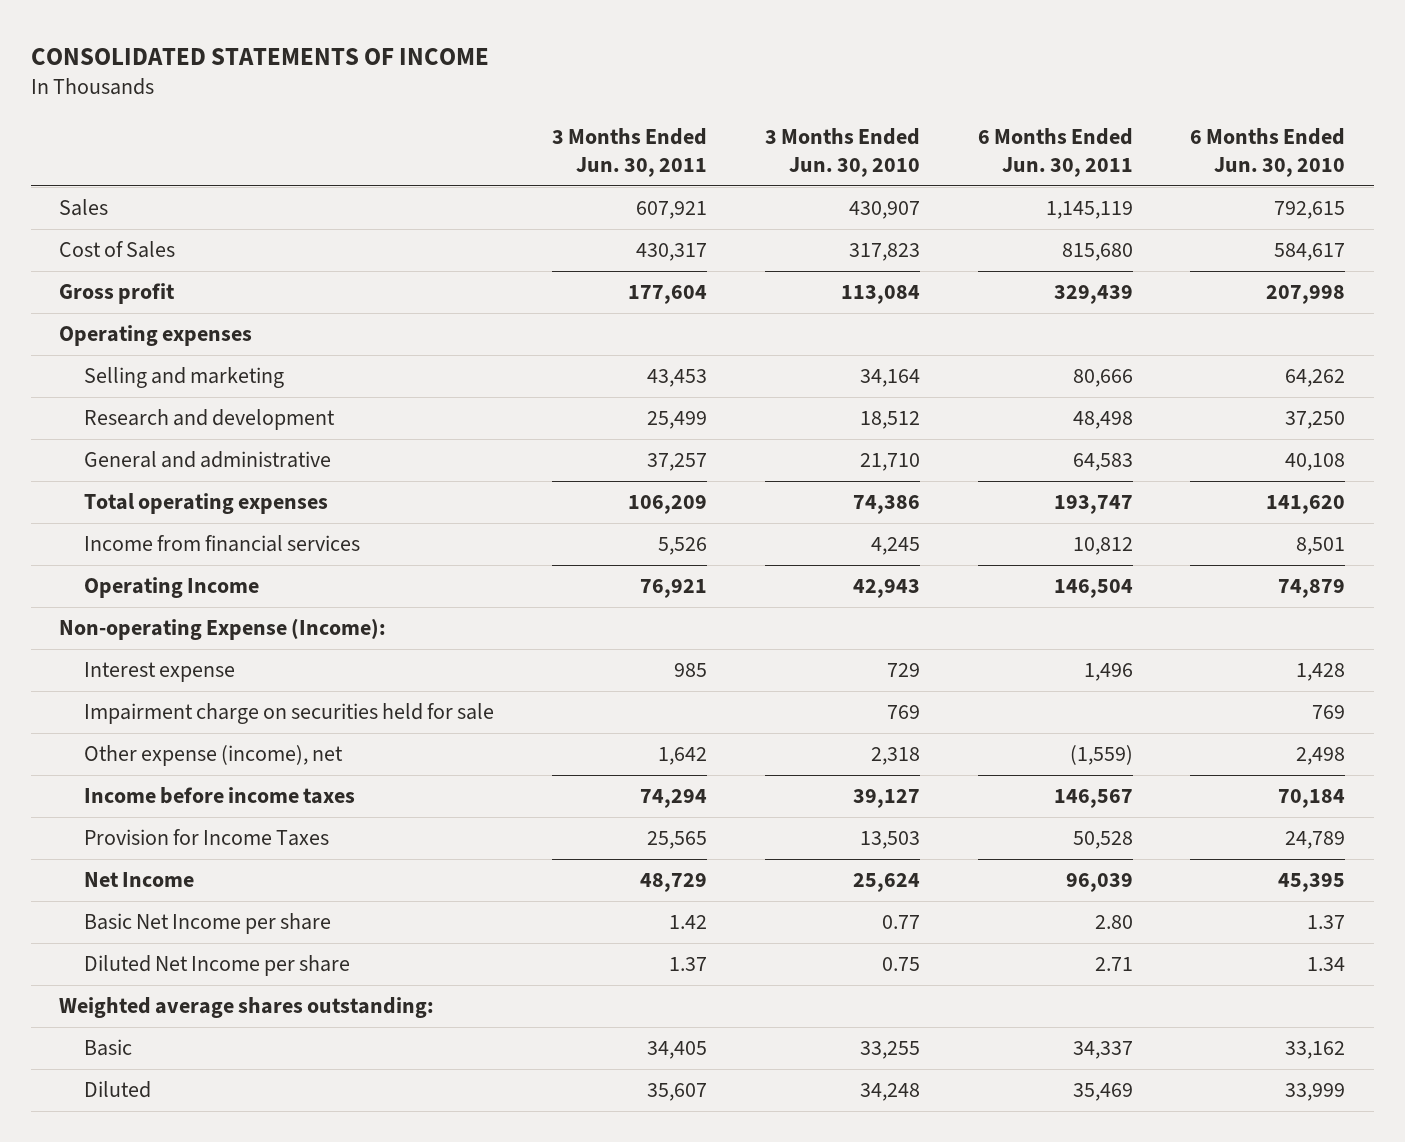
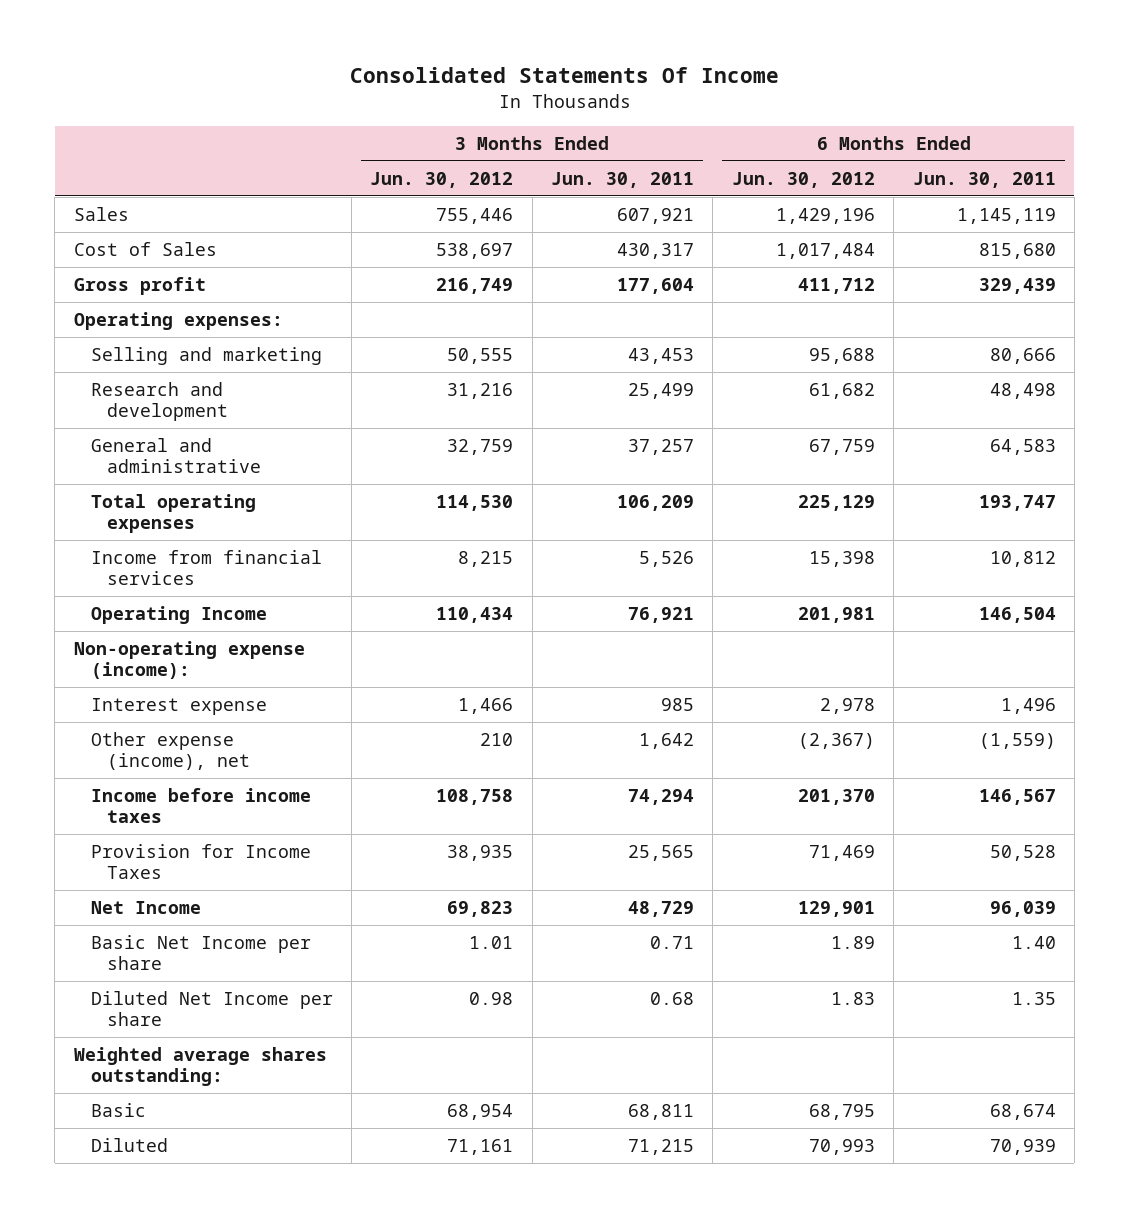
[30,47,489,65] CONSOLIDATED STATEMENTS OF INCOME -> [349,67,779,84] Consolidated Statements Of Income
[764,128,920,178] 3 Months Ended Jun. 30, 2010 -> none
[1190,128,1346,178] 6 Months Ended Jun. 30, 2010 -> none
none -> [370,171,514,188] Jun. 30, 2012
none -> [731,171,875,188] Jun. 30, 2012
[59,325,253,347] Operating expenses -> [73,312,283,331] Operating expenses:
[59,618,387,641] Non-operating Expense (Income): -> [73,641,305,680] Non-operating expense (income):
[84,703,495,725] Impairment charge on securities held for sale -> none
[669,915,708,930] 1.42 -> [650,936,695,950] 0.71
[1094,915,1133,930] 2.80 -> [1011,936,1056,950] 1.40
[669,957,708,972] 1.37 -> [650,992,695,1006] 0.68
[1094,957,1133,972] 2.71 -> [1011,992,1056,1006] 1.35
[647,1041,708,1060] 34,405 -> [628,1104,695,1121] 68,811
[1072,1041,1133,1060] 34,337 -> [989,1104,1056,1121] 68,674
[647,1083,708,1102] 35,607 -> [628,1139,695,1156] 71,215
[1072,1083,1133,1102] 35,469 -> [989,1139,1056,1156] 70,939

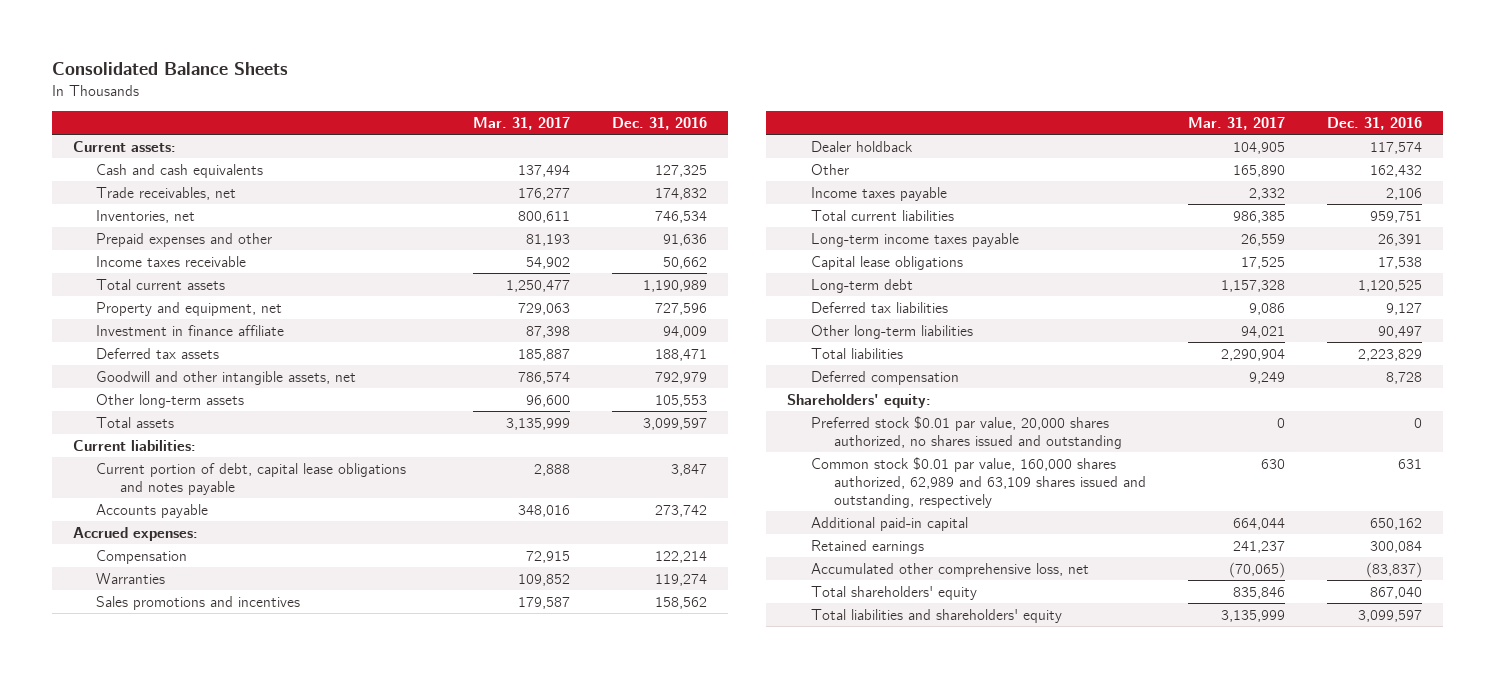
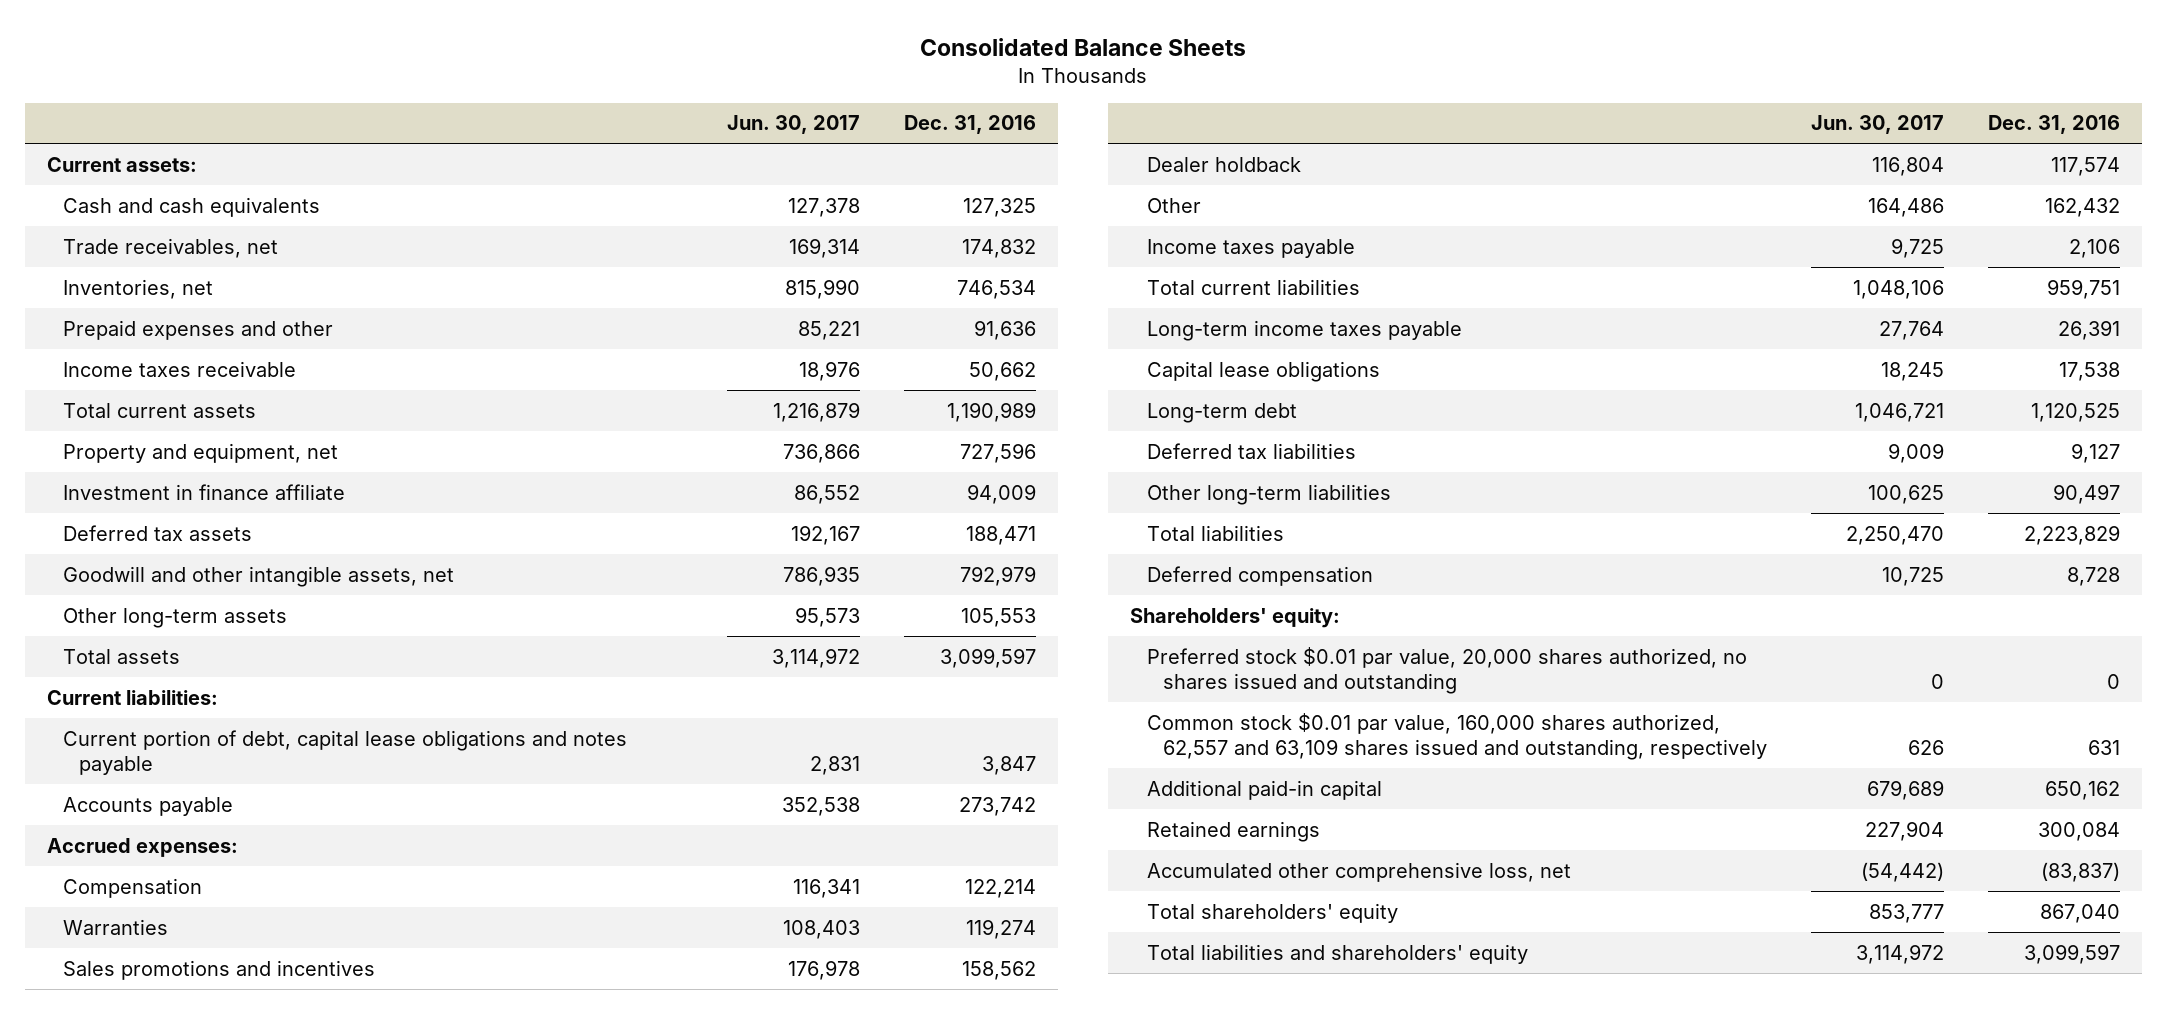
[473,116,571,130] Mar. 31, 2017 -> none
none -> [727,115,861,135] Jun. 30, 2017
[810,456,1147,508] Common stock $0.01 par value, 160,000 shares authorized, 62,989 and 63,109 shares issued and outstanding, respectively -> [1146,712,1767,761] Common stock $0.01 par value, 160,000 shares authorized, 62,557 and 63,109 shares issued and outstanding, respectively

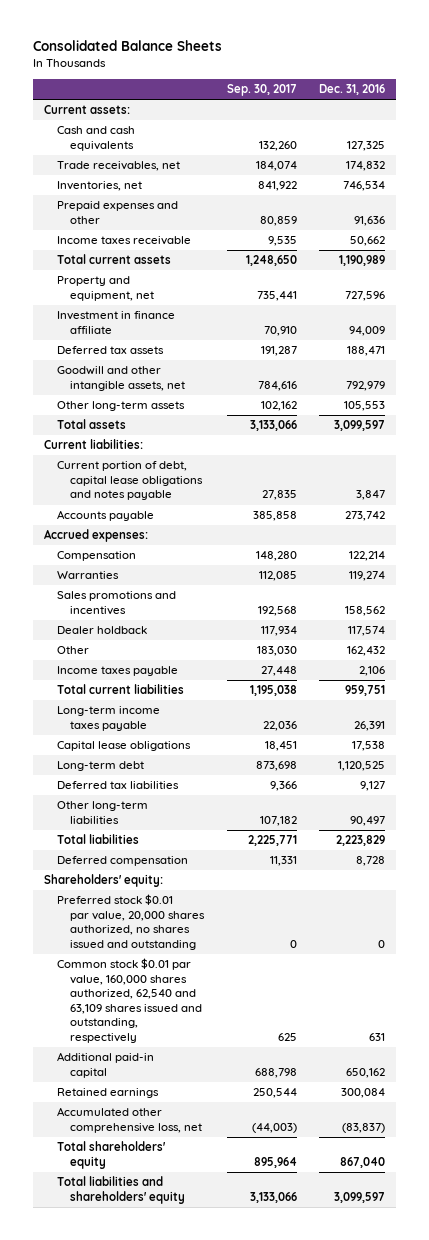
[727,115,861,135] Jun. 30, 2017 -> none
none -> [226,83,297,96] Sep. 30, 2017
[1146,712,1767,761] Common stock $0.01 par value, 160,000 shares authorized, 62,557 and 63,109 shares issued and outstanding, respectively -> [57,958,203,1044] Common stock $0.01 par value, 160,000 shares authorized, 62,540 and 63,109 shares issued and outstanding, respectively

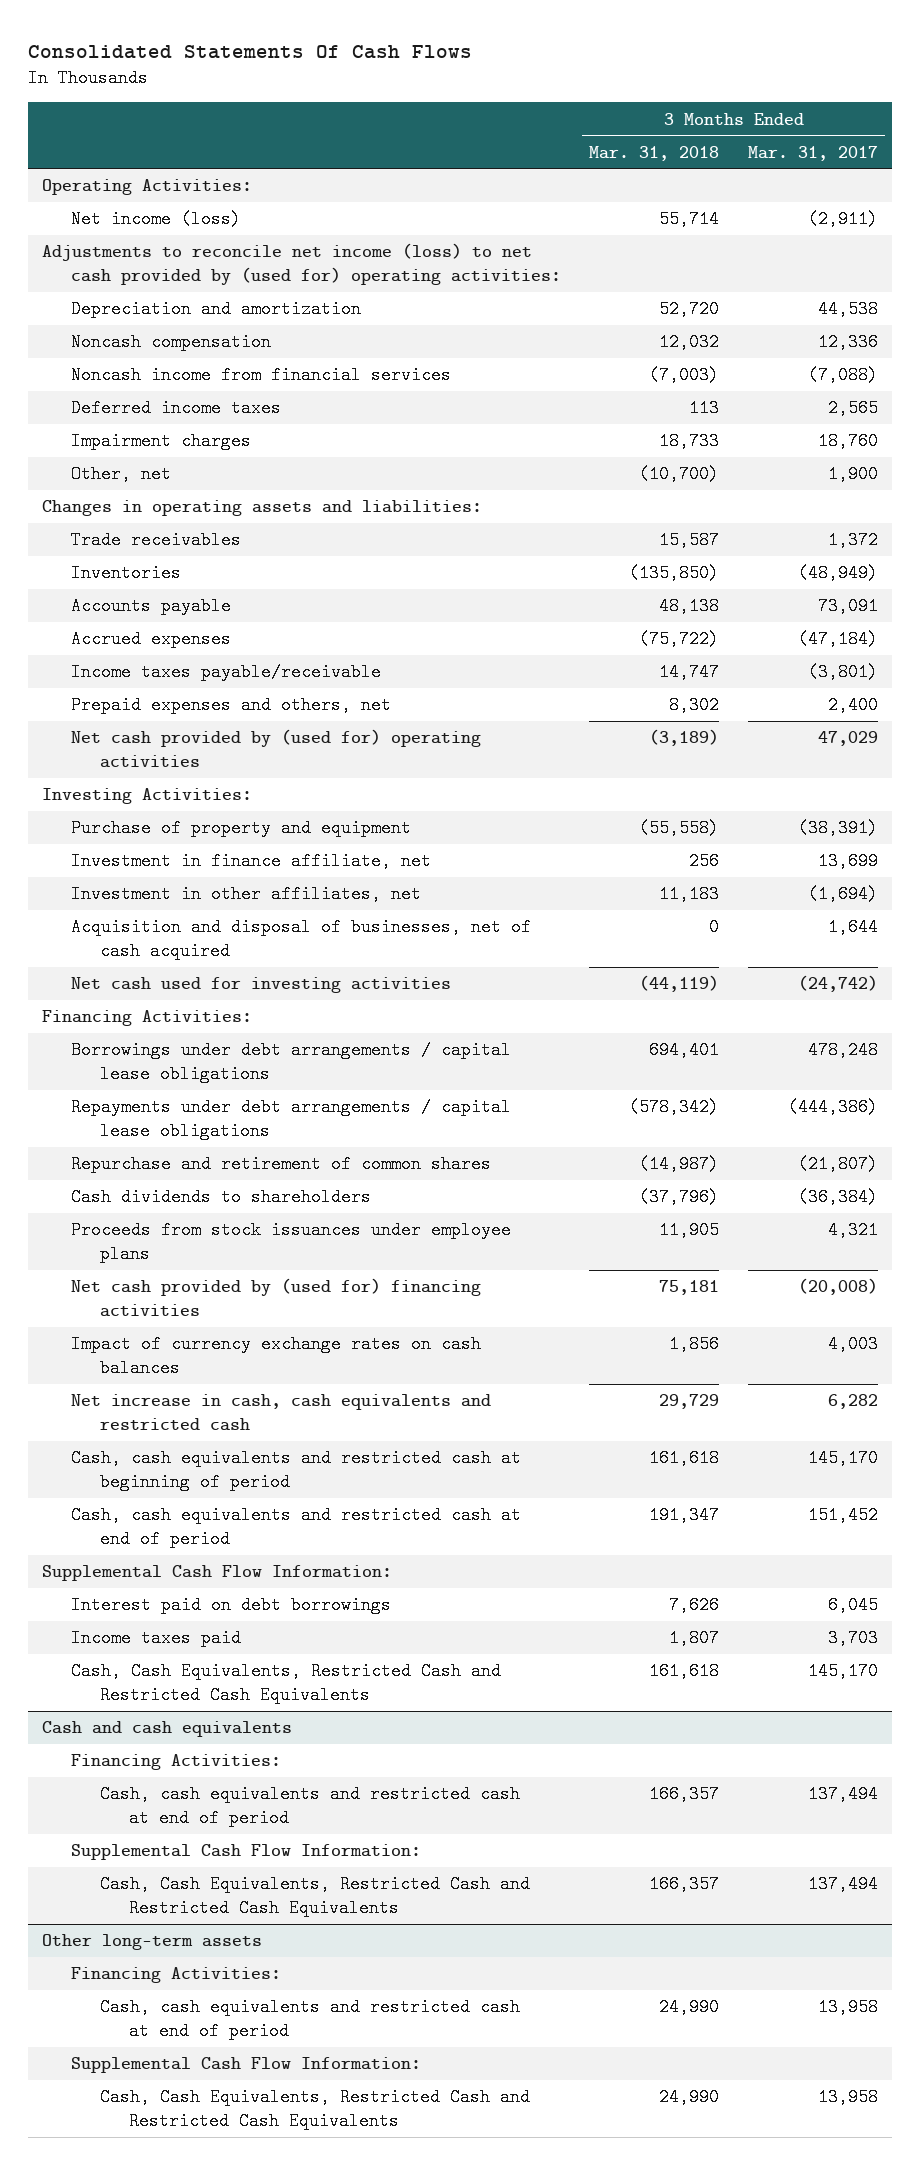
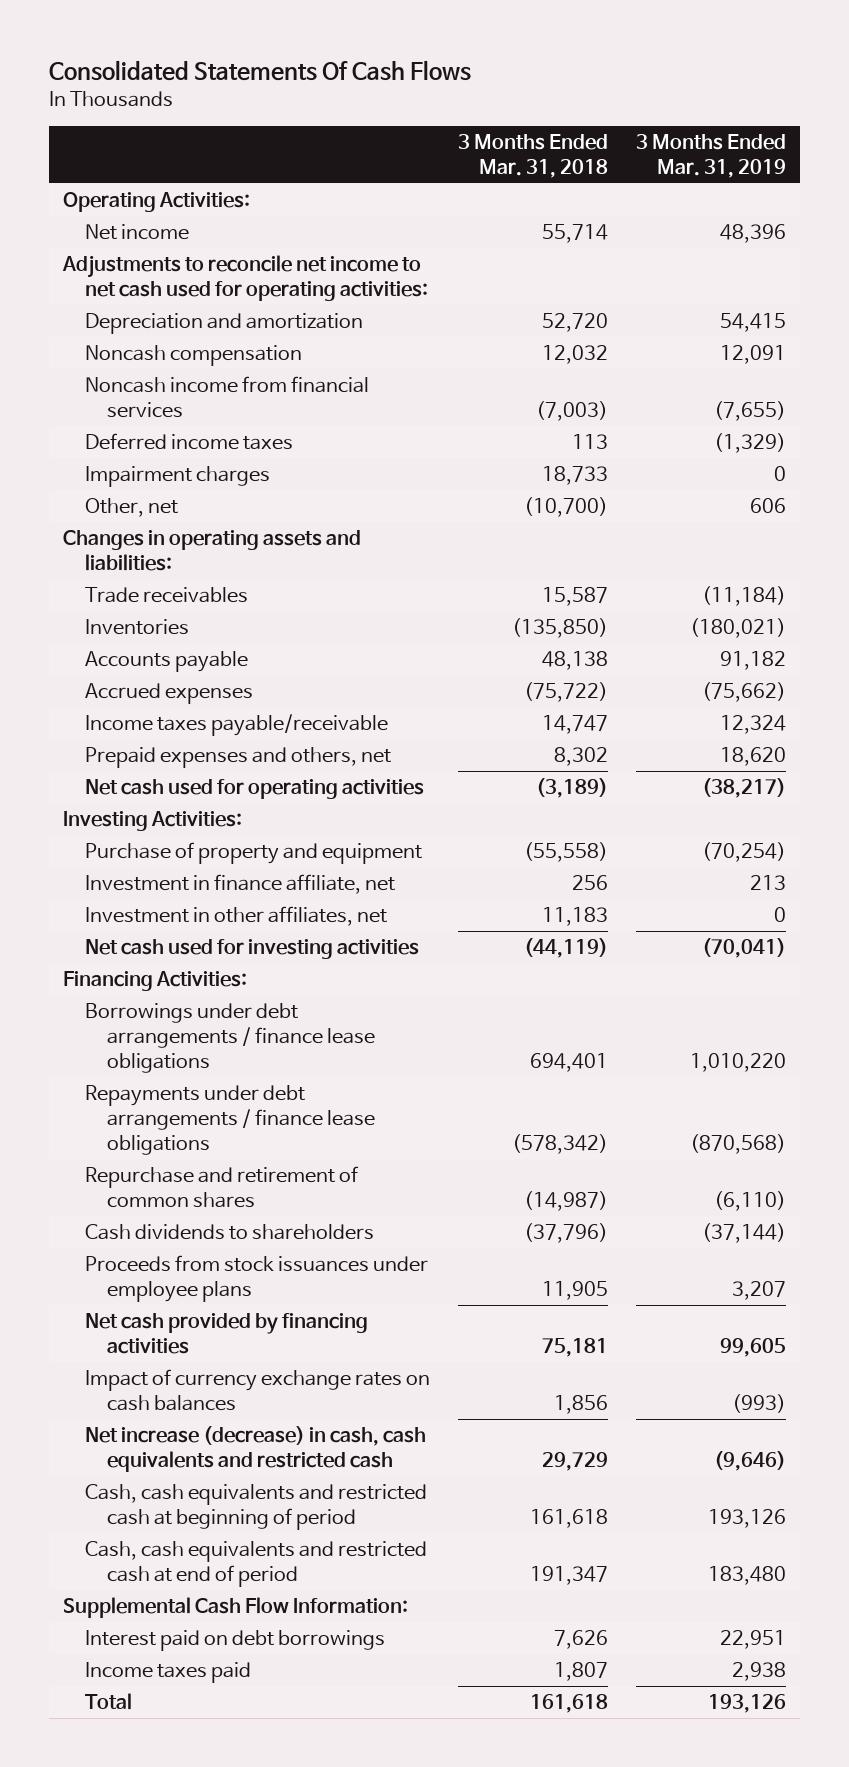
[747,145,878,161] Mar. 31, 2017 -> none
none -> [636,133,787,178] 3 Months Ended Mar. 31, 2019
[71,210,242,229] Net income (loss) -> [85,224,190,241] Net income
[42,243,562,286] Adjustments to reconcile net income (loss) to net cash provided by (used for) operating activities: -> [61,255,429,302] Adjustments to reconcile net income to net cash used for operating activities:
[71,729,482,769] Net cash provided by (used for) operating activities -> [85,779,425,800] Net cash used for operating activities
[71,918,532,961] Acquisition and disposal of businesses, net of cash acquired -> none
[71,1041,512,1084] Borrowings under debt arrangements / capital lease obligations -> [85,1003,376,1074] Borrowings under debt arrangements / finance lease obligations
[71,1098,512,1141] Repayments under debt arrangements / capital lease obligations -> [85,1085,376,1156] Repayments under debt arrangements / finance lease obligations
[71,1278,482,1318] Net cash provided by (used for) financing activities -> [85,1313,369,1355] Net cash provided by financing activities
[71,1394,492,1432] Net increase in cash, cash equivalents and restricted cash -> [85,1426,427,1473] Net increase (decrease) in cash, cash equivalents and restricted cash
[42,1721,293,1738] Cash and cash equivalents -> none
[71,1754,282,1771] Financing Activities: -> none
[99,1785,520,1828] Cash, cash equivalents and restricted cash at end of period -> none
[71,1844,422,1861] Supplemental Cash Flow Information: -> none
[99,1875,530,1918] Cash, Cash Equivalents, Restricted Cash and Restricted Cash Equivalents -> none
[42,1934,263,1951] Other long-term assets -> none
[71,1967,282,1984] Financing Activities: -> none
[99,1998,520,2041] Cash, cash equivalents and restricted cash at end of period -> none
[71,2057,422,2074] Supplemental Cash Flow Information: -> none
[99,2088,530,2131] Cash, Cash Equivalents, Restricted Cash and Restricted Cash Equivalents -> none
[71,1662,502,1705] Cash, Cash Equivalents, Restricted Cash and Restricted Cash Equivalents -> [85,1693,133,1711] Total

